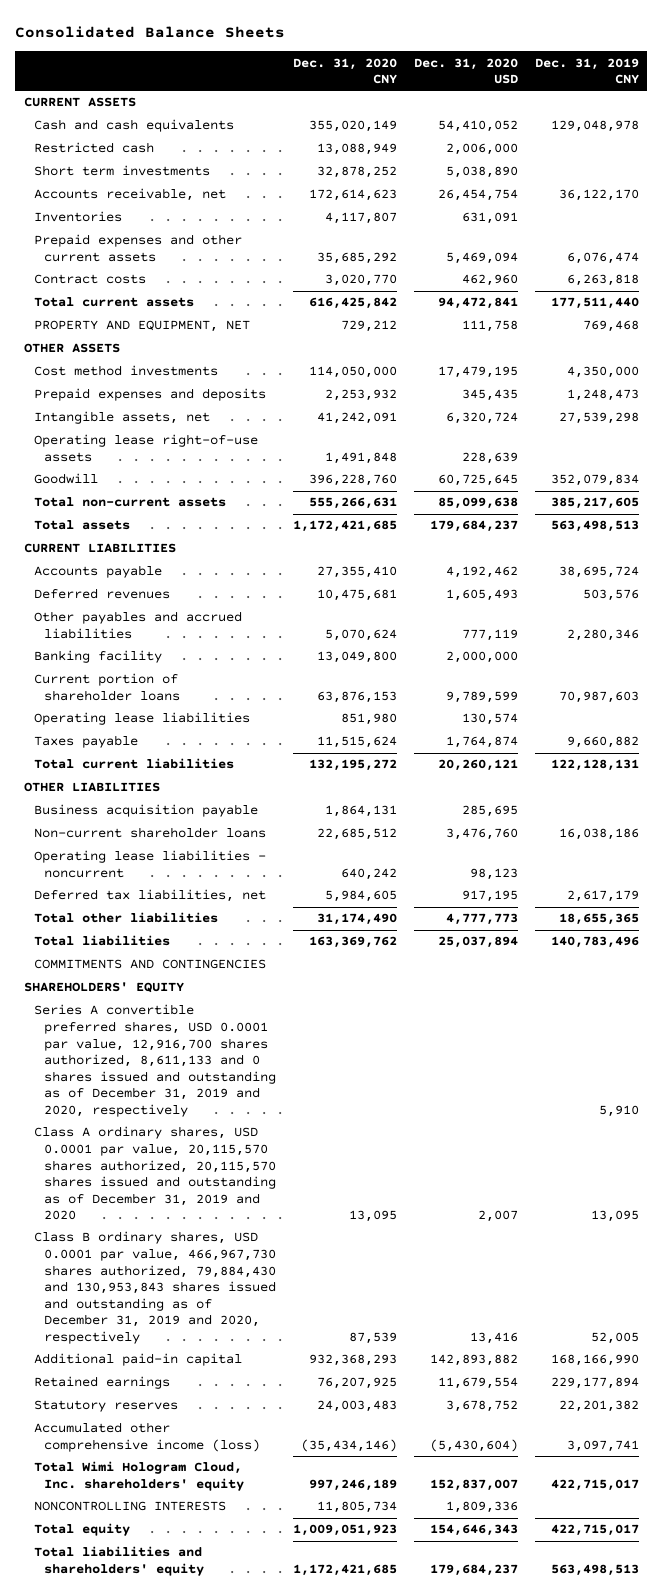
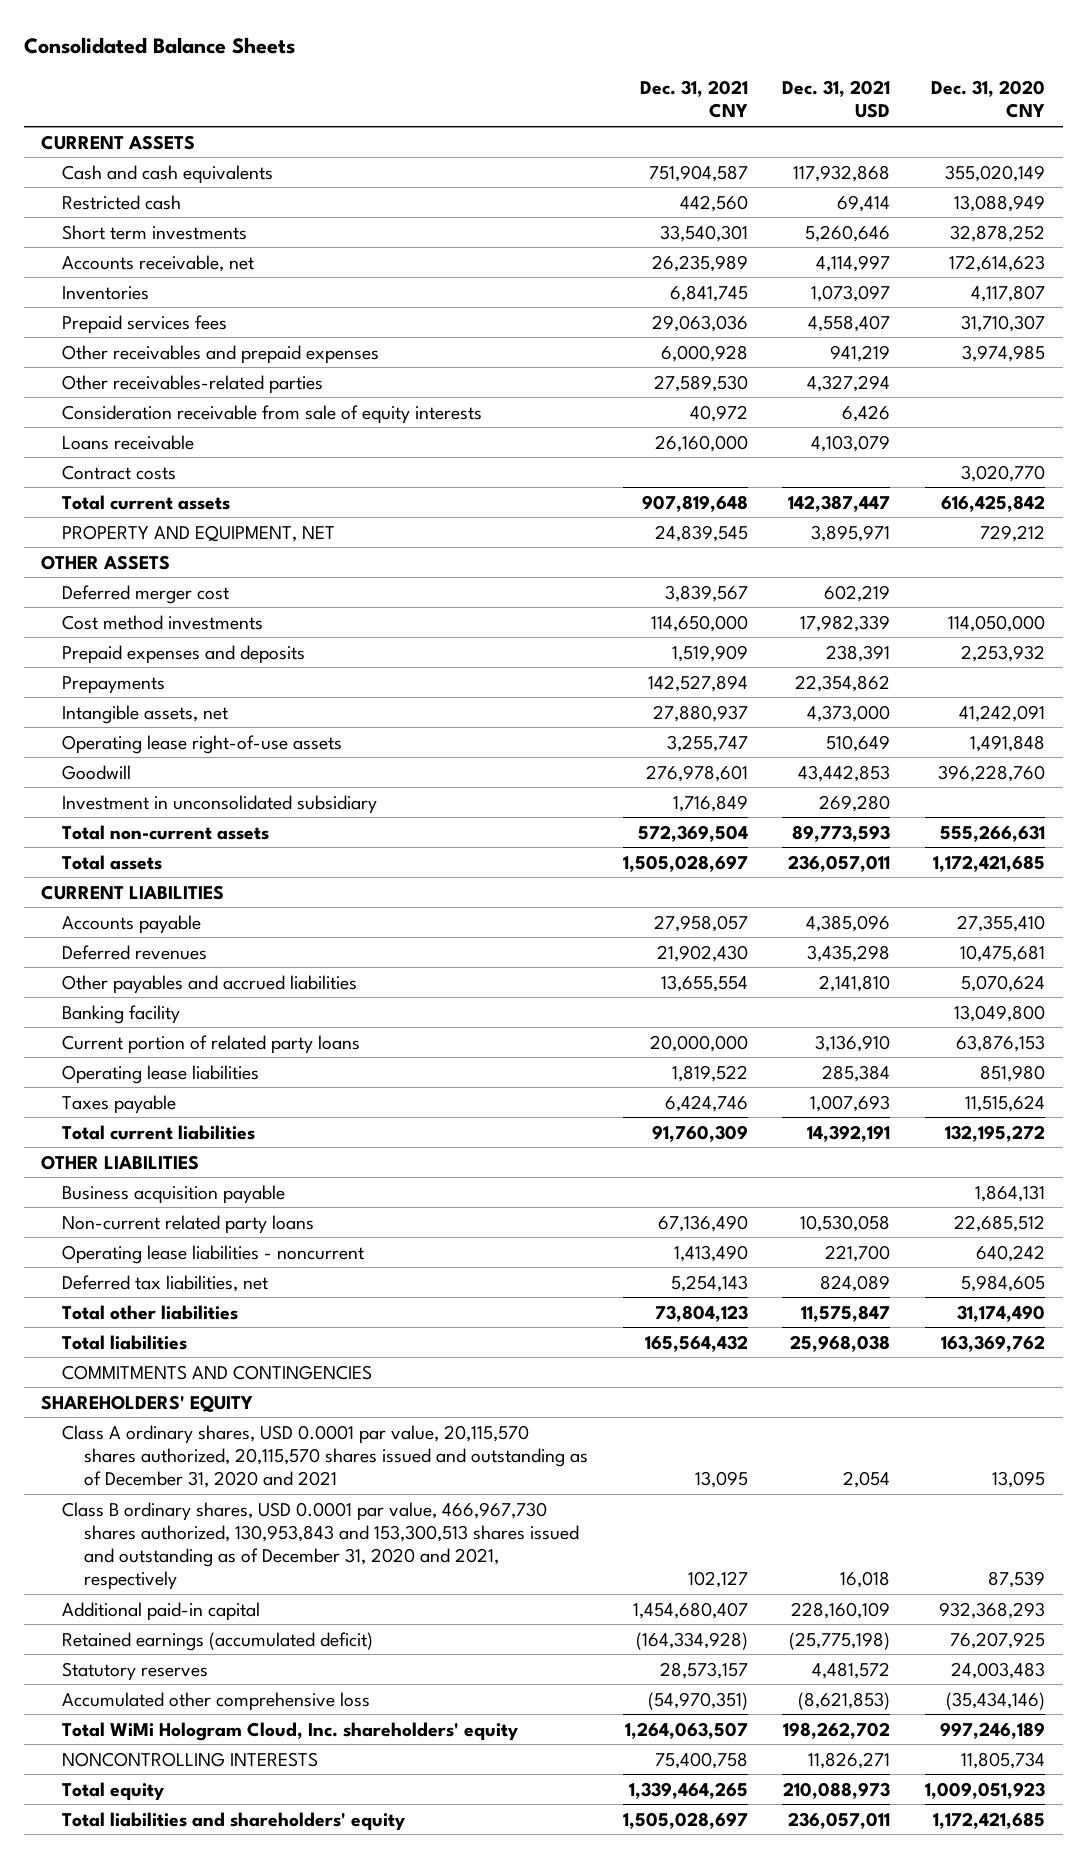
[413,57,518,85] Dec. 31, 2020 USD -> none
[534,57,639,85] Dec. 31, 2019 CNY -> none
none -> [639,80,748,119] Dec. 31, 2021 CNY
none -> [782,80,891,119] Dec. 31, 2021 USD
none -> [62,314,228,334] Prepaid services fees
[33,234,242,262] Prepaid expenses and other current assets -> [62,344,380,364] Other receivables and prepaid expenses
[316,251,397,264] 35,685,292 -> [962,344,1046,362] 3,974,985
none -> [62,374,324,394] Other receivables-related parties
none -> [62,404,483,424] Consideration receivable from sale of equity interests
none -> [62,434,195,450] Loans receivable
none -> [62,584,230,604] Deferred merger cost
none -> [62,675,166,694] Prepayments
none -> [62,794,378,814] Investment in unconsolidated subsidiary
[33,673,180,701] Current portion of shareholder loans -> [62,1034,361,1054] Current portion of related party loans
[33,827,266,839] Non-current shareholder loans -> [62,1214,315,1234] Non-current related party loans
[33,1004,276,1117] Series A convertible preferred shares, USD 0.0001 par value, 12,916,700 shares authorized, 8,611,133 and 0 shares issued and outstanding as of December 31, 2019 and 2020, respectively -> none
[33,1126,276,1221] Class A ordinary shares, USD 0.0001 par value, 20,115,570 shares authorized, 20,115,570 shares issued and outstanding as of December 31, 2019 and 2020 -> [62,1424,588,1489] Class A ordinary shares, USD 0.0001 par value, 20,115,570 shares authorized, 20,115,570 shares issued and outstanding as of December 31, 2020 and 2021
[33,1231,276,1344] Class B ordinary shares, USD 0.0001 par value, 466,967,730 shares authorized, 79,884,430 and 130,953,843 shares issued and outstanding as of December 31, 2019 and 2020, respectively -> [62,1501,579,1591] Class B ordinary shares, USD 0.0001 par value, 466,967,730 shares authorized, 130,953,843 and 153,300,513 shares issued and outstanding as of December 31, 2020 and 2021, respectively
[33,1376,170,1390] Retained earnings -> [62,1631,374,1651] Retained earnings (accumulated deficit)
[33,1422,260,1452] Accumulated other comprehensive income (loss) -> [62,1691,371,1711] Accumulated other comprehensive loss
[33,1461,244,1491] Total Wimi Hologram Cloud, Inc. shareholders' equity -> [62,1721,519,1741] Total WiMi Hologram Cloud, Inc. shareholders' equity

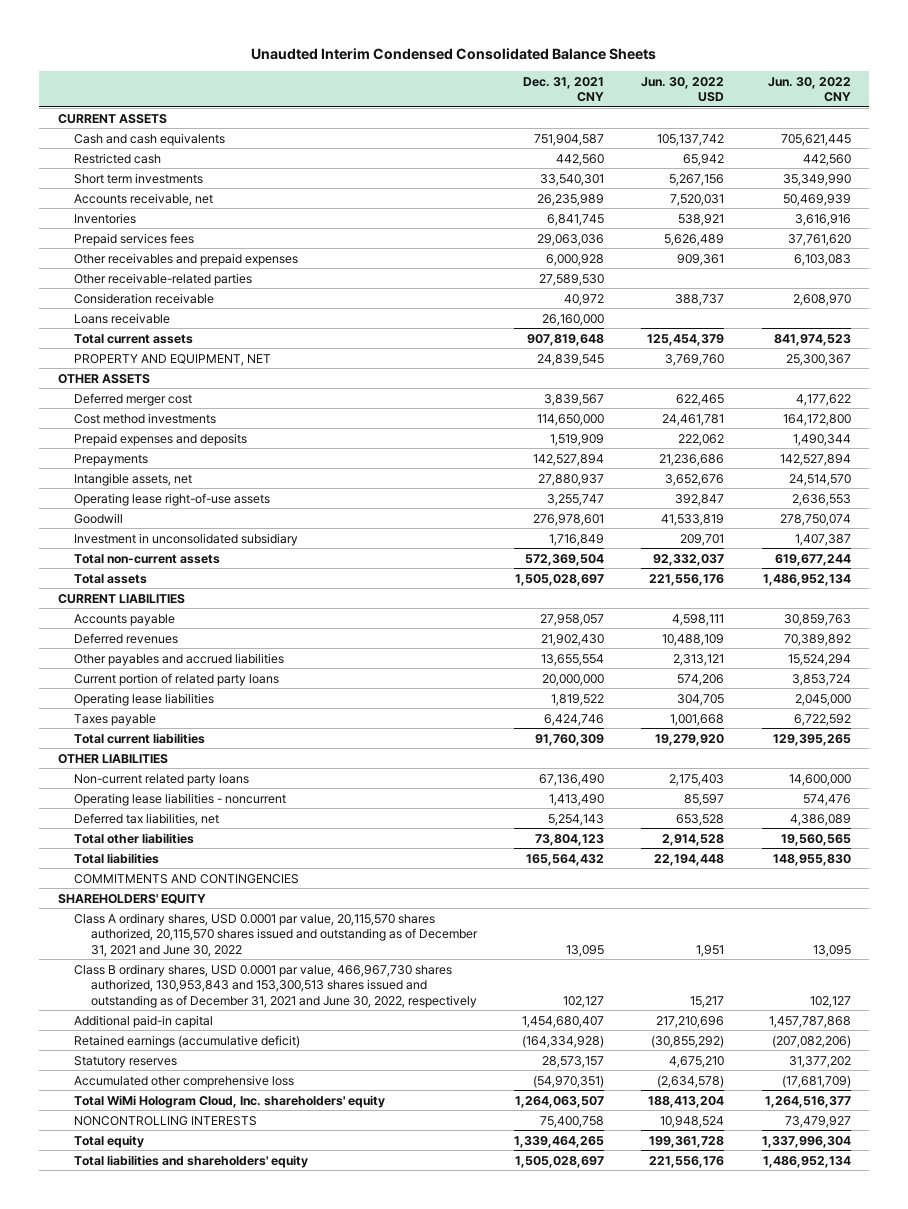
[23,37,295,55] Consolidated Balance Sheets -> [251,47,657,60] Unaudted Interim Condensed Consolidated Balance Sheets
[782,80,891,119] Dec. 31, 2021 USD -> none
[931,80,1046,119] Dec. 31, 2020 CNY -> none
none -> [641,76,725,103] Jun. 30, 2022 USD
none -> [767,76,851,103] Jun. 30, 2022 CNY
[62,374,324,394] Other receivables-related parties -> [74,272,253,286] Other receivable-related parties
[62,404,483,424] Consideration receivable from sale of equity interests -> [74,292,215,304] Consideration receivable
[62,464,177,480] Contract costs -> none
[62,1004,181,1024] Banking facility -> none
[62,1184,286,1204] Business acquisition payable -> none
[62,1424,588,1489] Class A ordinary shares, USD 0.0001 par value, 20,115,570 shares authorized, 20,115,570 shares issued and outstanding as of December 31, 2020 and 2021 -> [74,912,479,957] Class A ordinary shares, USD 0.0001 par value, 20,115,570 shares authorized, 20,115,570 shares issued and outstanding as of December 31, 2021 and June 30, 2022
[62,1501,579,1591] Class B ordinary shares, USD 0.0001 par value, 466,967,730 shares authorized, 130,953,843 and 153,300,513 shares issued and outstanding as of December 31, 2020 and 2021, respectively -> [74,963,478,1008] Class B ordinary shares, USD 0.0001 par value, 466,967,730 shares authorized, 130,953,843 and 153,300,513 shares issued and outstanding as of December 31, 2021 and June 30, 2022, respectively
[62,1631,374,1651] Retained earnings (accumulated deficit) -> [74,1034,301,1048] Retained earnings (accumulative deficit)

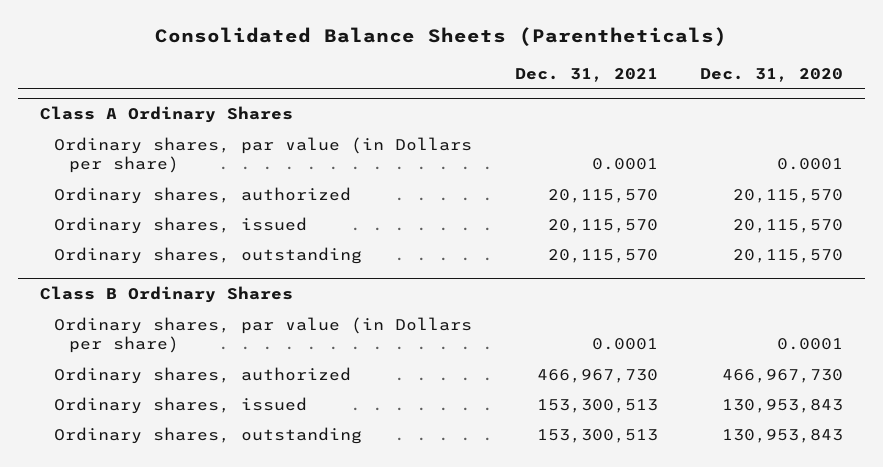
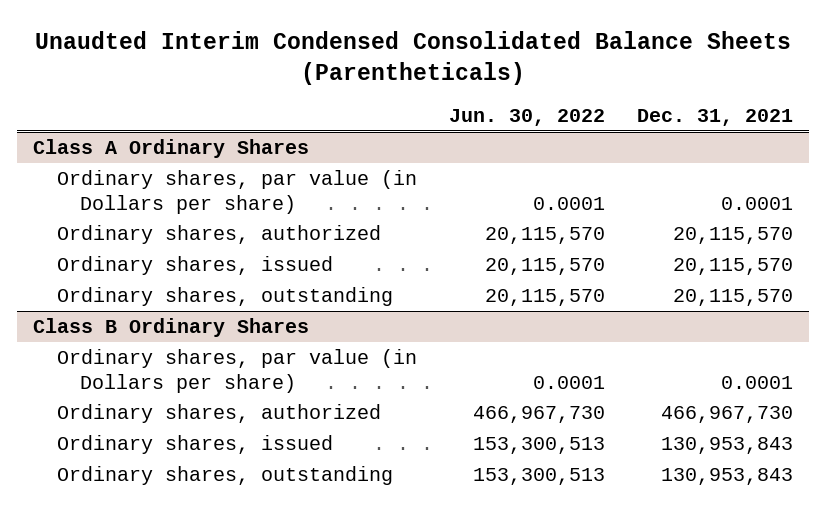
[155,27,728,47] Consolidated Balance Sheets (Parentheticals) -> [35,30,792,85] Unaudted Interim Condensed Consolidated Balance Sheets (Parentheticals)
[700,67,844,82] Dec. 31, 2020 -> none
none -> [448,109,605,127] Jun. 30, 2022
[536,398,658,413] 153,300,513 -> [660,437,793,455] 130,953,843
[536,428,658,443] 153,300,513 -> [660,468,793,486] 130,953,843

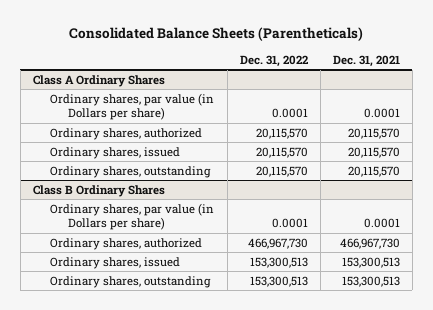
[35,30,792,85] Unaudted Interim Condensed Consolidated Balance Sheets (Parentheticals) -> [69,27,364,42] Consolidated Balance Sheets (Parentheticals)
[448,109,605,127] Jun. 30, 2022 -> none
none -> [239,54,308,67] Dec. 31, 2022
[660,437,793,455] 130,953,843 -> [341,256,400,268] 153,300,513
[660,468,793,486] 130,953,843 -> [341,275,400,287] 153,300,513

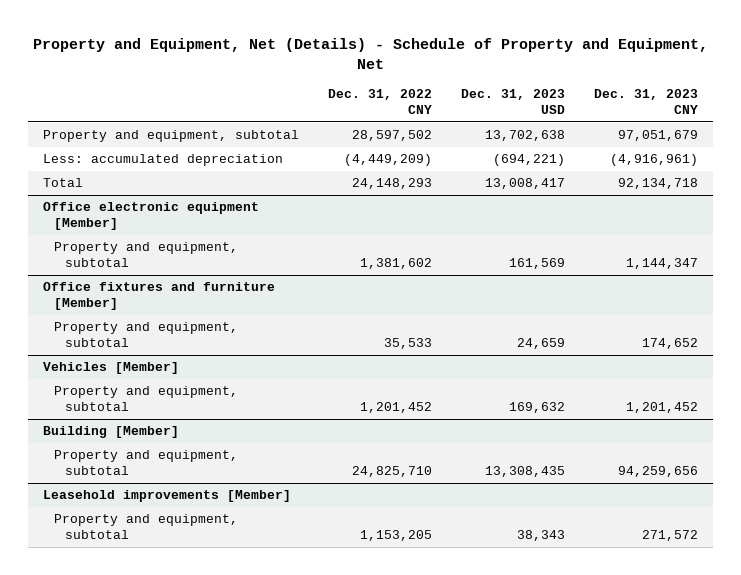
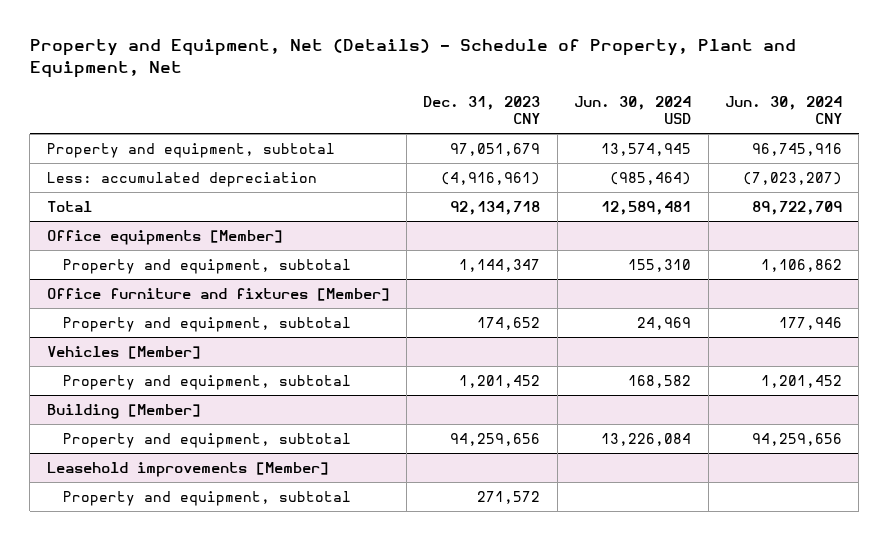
[32,37,708,69] Property and Equipment, Net (Details) - Schedule of Property and Equipment, Net -> [29,39,796,78] Property and Equipment, Net (Details) - Schedule of Property, Plant and Equipment, Net
[327,89,432,115] Dec. 31, 2022 CNY -> none
[461,89,566,115] Dec. 31, 2023 USD -> none
none -> [574,95,692,125] Jun. 30, 2024 USD
none -> [725,95,843,125] Jun. 30, 2024 CNY
[42,202,259,231] Office electronic equipment [Member] -> [46,229,283,245] Office equipments [Member]
[42,282,275,311] Office fixtures and furniture [Member] -> [46,287,390,301] Office furniture and fixtures [Member]

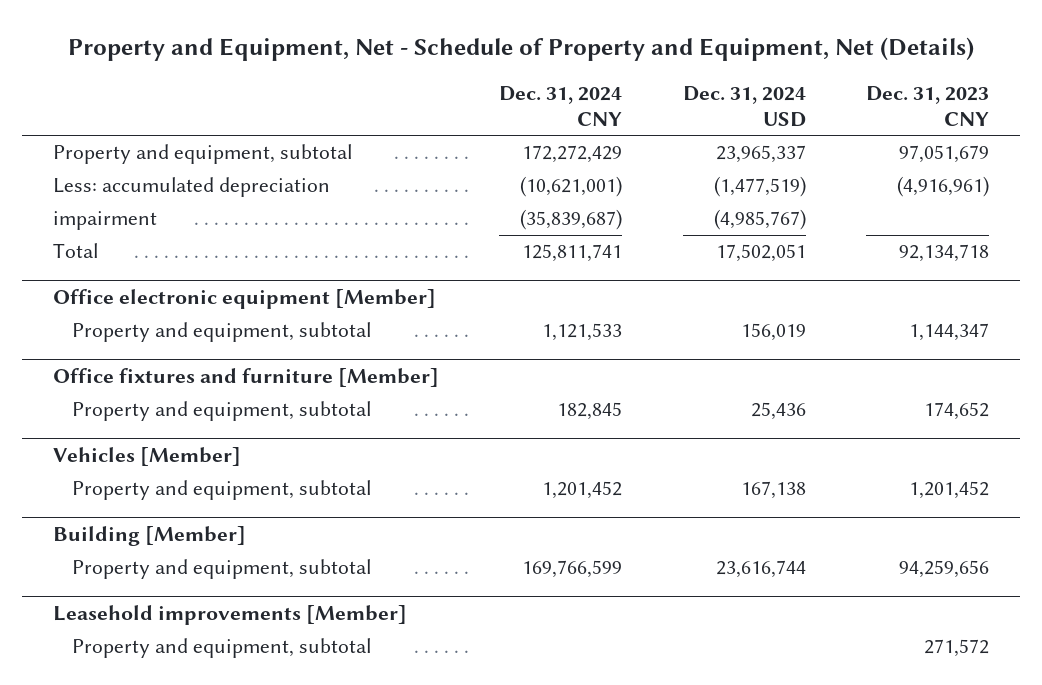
[29,39,796,78] Property and Equipment, Net (Details) - Schedule of Property, Plant and Equipment, Net -> [67,37,974,62] Property and Equipment, Net - Schedule of Property and Equipment, Net (Details)
[574,95,692,125] Jun. 30, 2024 USD -> none
[725,95,843,125] Jun. 30, 2024 CNY -> none
none -> [499,85,623,126] Dec. 31, 2024 CNY
none -> [682,85,806,127] Dec. 31, 2024 USD
none -> [52,211,157,231] impairment
[46,229,283,245] Office equipments [Member] -> [52,289,436,310] Office electronic equipment [Member]
[46,287,390,301] Office furniture and fixtures [Member] -> [52,368,439,388] Office fixtures and furniture [Member]

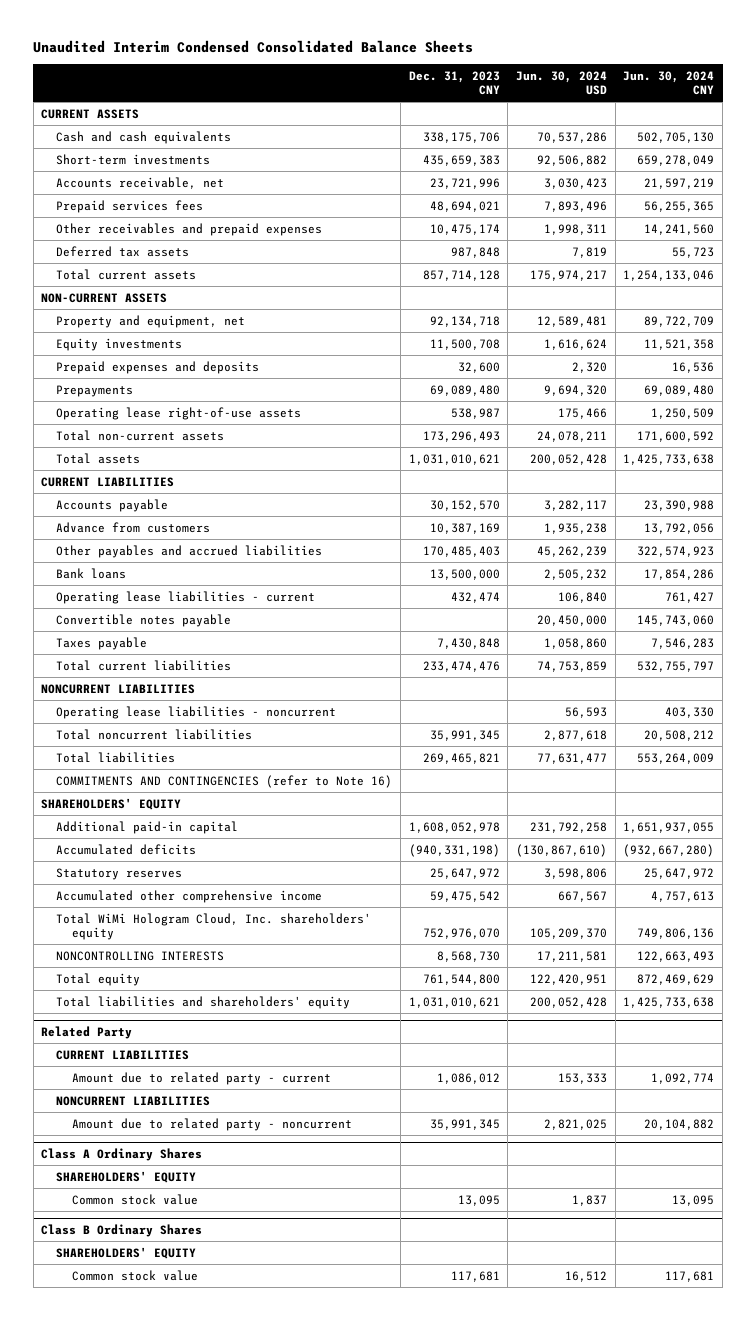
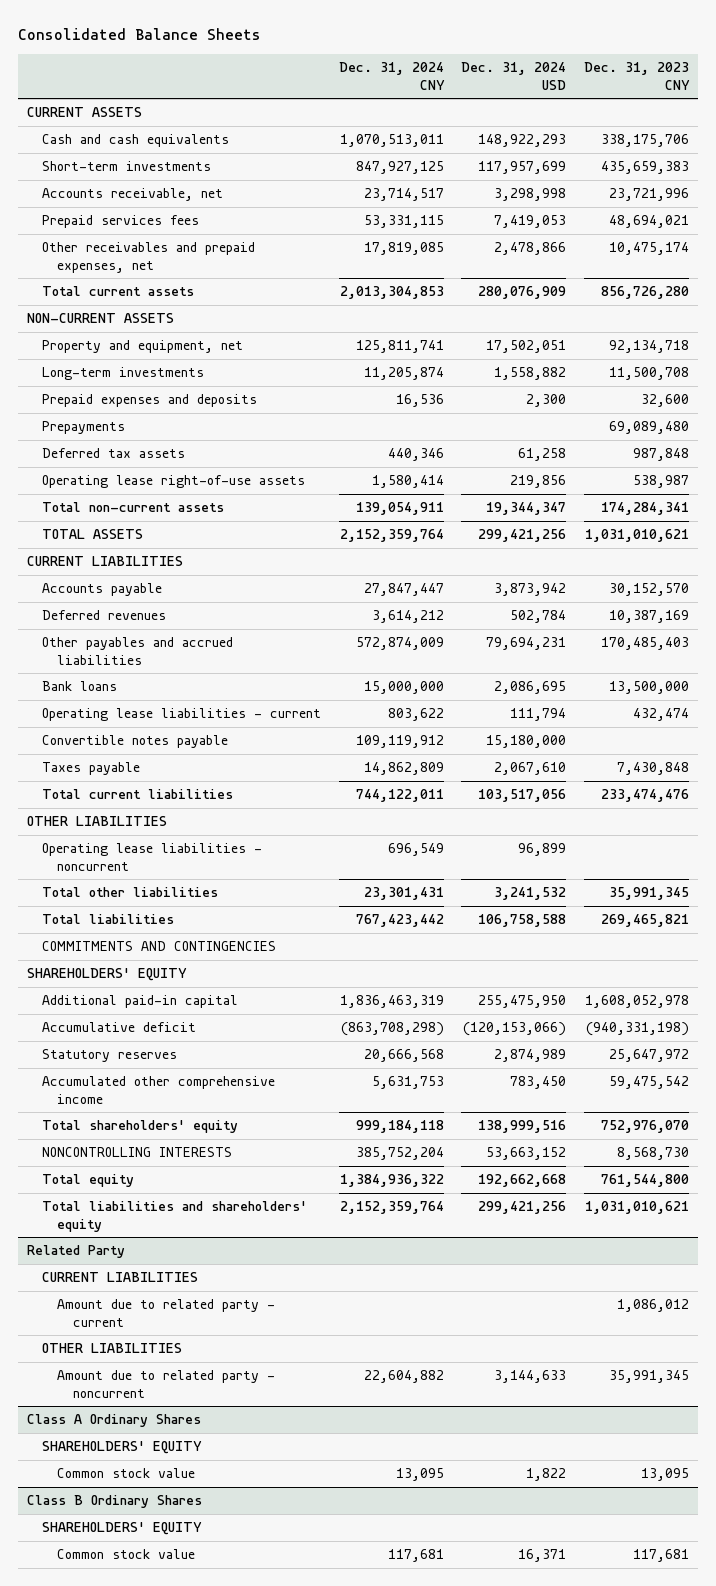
[33,39,474,53] Unaudited Interim Condensed Consolidated Balance Sheets -> [18,27,262,40] Consolidated Balance Sheets
[516,70,608,95] Jun. 30, 2024 USD -> none
[623,70,715,95] Jun. 30, 2024 CNY -> none
none -> [338,62,445,90] Dec. 31, 2024 CNY
none -> [461,62,567,90] Dec. 31, 2024 USD
[56,222,323,236] Other receivables and prepaid expenses -> [42,242,256,273] Other receivables and prepaid expenses, net
[422,269,500,281] 857,714,128 -> [600,286,689,300] 856,726,280
[56,337,183,351] Equity investments -> [42,367,205,381] Long-term investments
[56,245,190,257] Deferred tax assets -> [42,448,186,459] Deferred tax assets
[422,430,500,442] 173,296,493 -> [600,502,689,516] 174,284,341
[56,452,141,464] Total assets -> [42,529,144,540] TOTAL ASSETS
[56,521,211,533] Advance from customers -> [42,610,167,621] Deferred revenues
[41,683,196,694] NONCURRENT LIABILITIES -> none
none -> [27,816,168,827] OTHER LIABILITIES
[56,728,253,740] Total noncurrent liabilities -> [42,887,219,898] Total other liabilities
[56,774,393,788] COMMITMENTS AND CONTINGENCIES (refer to Note 16) -> [42,941,277,952] COMMITMENTS AND CONTINGENCIES
[56,843,197,855] Accumulated deficits -> [42,1022,197,1033] Accumulative deficit
[56,912,372,940] Total WiMi Hologram Cloud, Inc. shareholders' equity -> [42,1120,239,1134] Total shareholders' equity
[56,1095,211,1106] NONCURRENT LIABILITIES -> none
none -> [42,1343,183,1354] OTHER LIABILITIES

